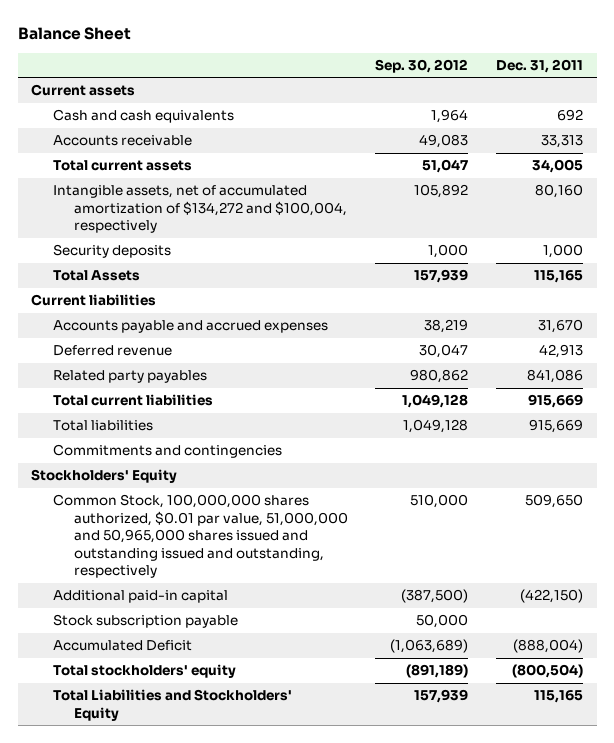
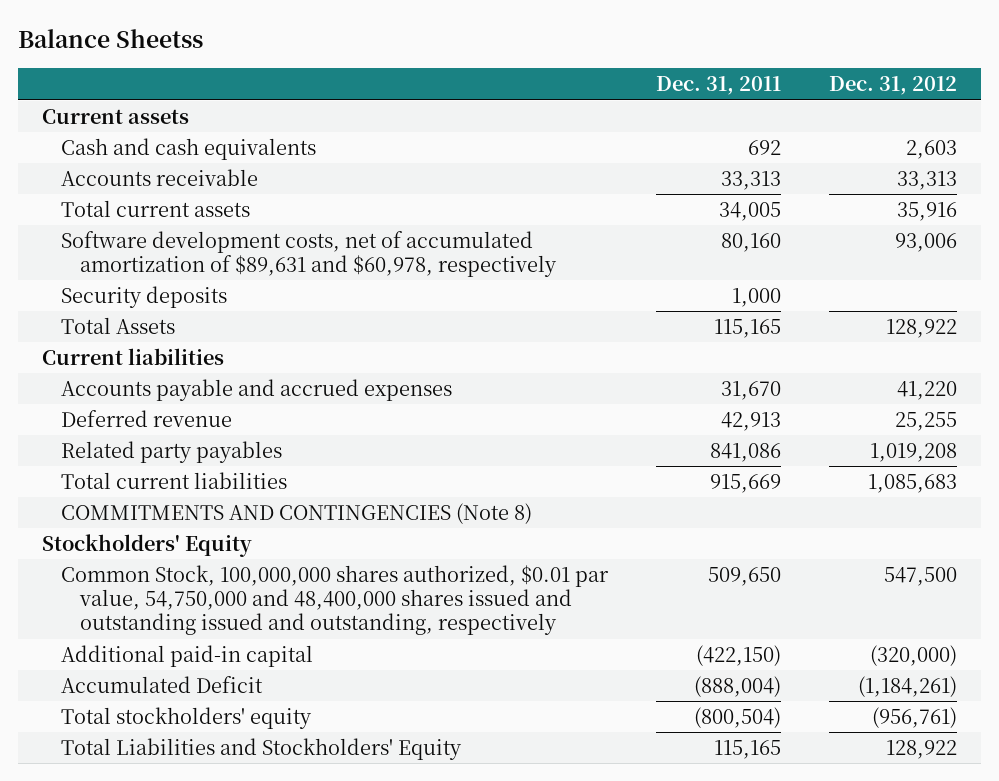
[17,26,131,40] Balance Sheet -> [17,29,203,49] Balance Sheetss
[375,58,469,73] Sep. 30, 2012 -> none
none -> [828,76,957,96] Dec. 31, 2012
[52,185,348,234] Intangible assets, net of accumulated amortization of $134,272 and $100,004, respectively -> [60,230,558,278] Software development costs, net of accumulated amortization of $89,631 and $60,978, respectively
[52,420,153,432] Total liabilities -> none
[52,444,282,459] Commitments and contingencies -> [60,502,532,524] COMMITMENTS AND CONTINGENCIES (Note 8)
[52,494,349,579] Common Stock, 100,000,000 shares authorized, $0.01 par value, 51,000,000 and 50,965,000 shares issued and outstanding issued and outstanding, respectively -> [60,564,609,636] Common Stock, 100,000,000 shares authorized, $0.01 par value, 54,750,000 and 48,400,000 shares issued and outstanding issued and outstanding, respectively
[52,614,238,629] Stock subscription payable -> none

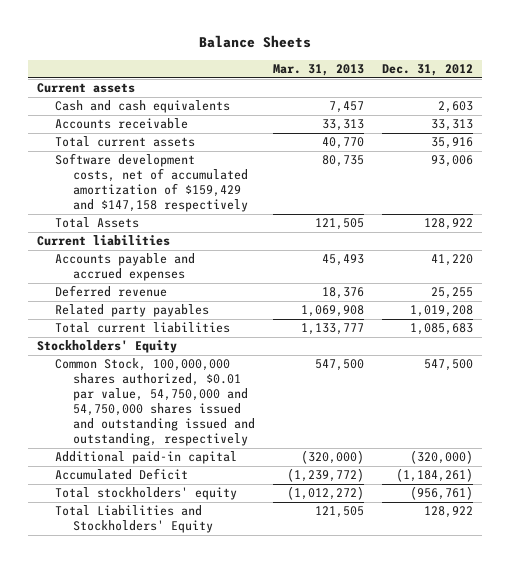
[17,29,203,49] Balance Sheetss -> [199,35,312,49] Balance Sheets
[655,76,781,96] Dec. 31, 2011 -> none
none -> [273,63,365,76] Mar. 31, 2013
[60,285,227,308] Security deposits -> none
[60,230,558,278] Software development costs, net of accumulated amortization of $89,631 and $60,978, respectively -> [54,153,248,213] Software development costs, net of accumulated amortization of $159,429 and $147,158 respectively
[60,502,532,524] COMMITMENTS AND CONTINGENCIES (Note 8) -> none
[60,564,609,636] Common Stock, 100,000,000 shares authorized, $0.01 par value, 54,750,000 and 48,400,000 shares issued and outstanding issued and outstanding, respectively -> [54,358,255,446] Common Stock, 100,000,000 shares authorized, $0.01 par value, 54,750,000 and 54,750,000 shares issued and outstanding issued and outstanding, respectively

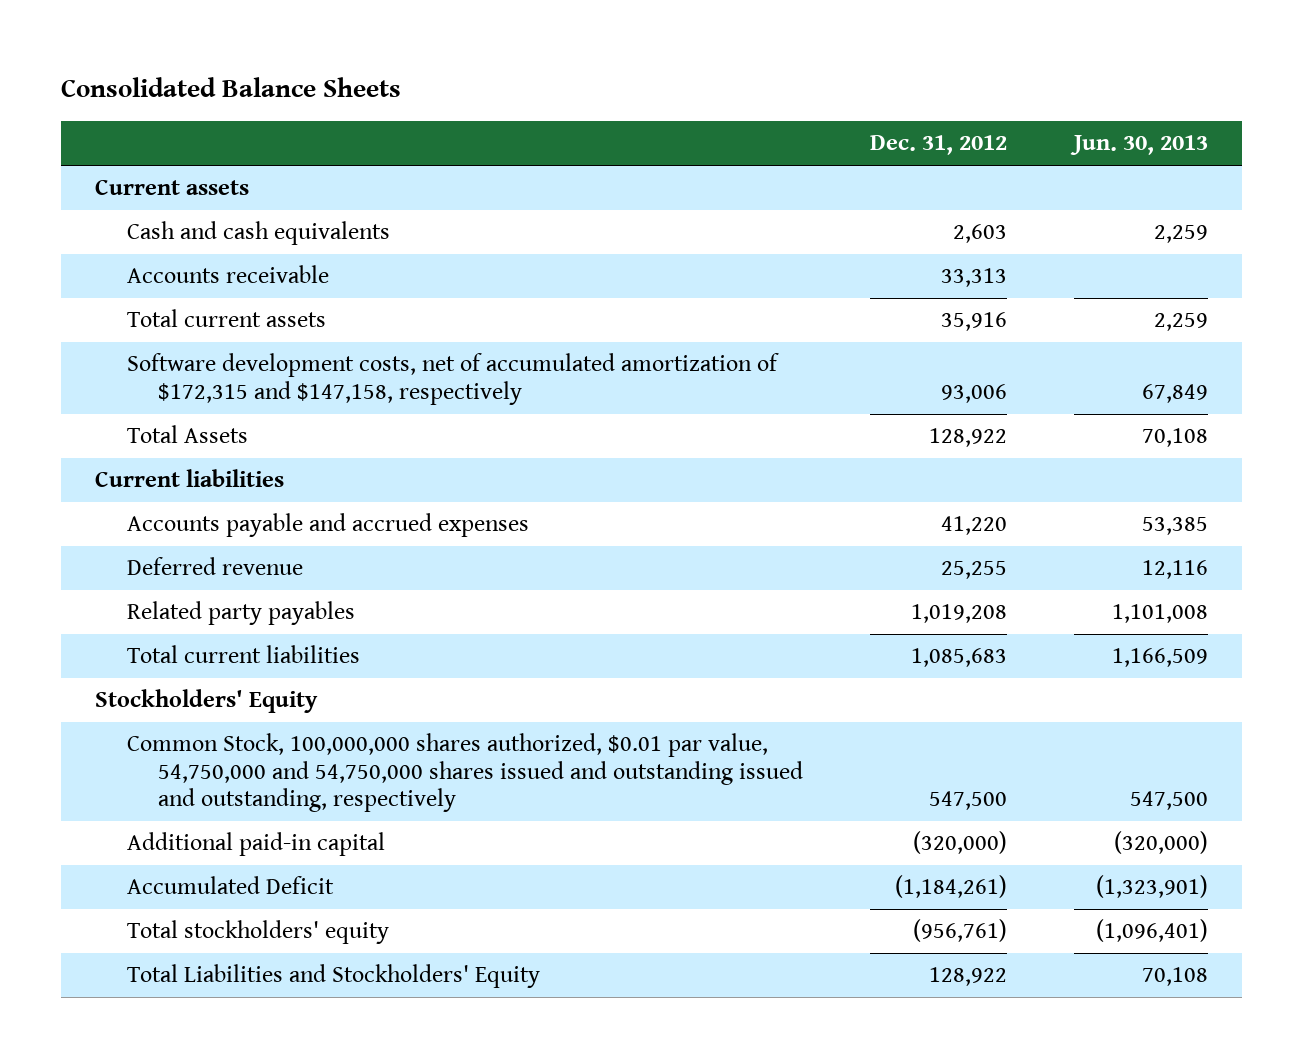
[199,35,312,49] Balance Sheets -> [61,77,402,98] Consolidated Balance Sheets
[273,63,365,76] Mar. 31, 2013 -> none
none -> [1070,135,1209,156] Jun. 30, 2013
[54,153,248,213] Software development costs, net of accumulated amortization of $159,429 and $147,158 respectively -> [126,353,779,405] Software development costs, net of accumulated amortization of $172,315 and $147,158, respectively

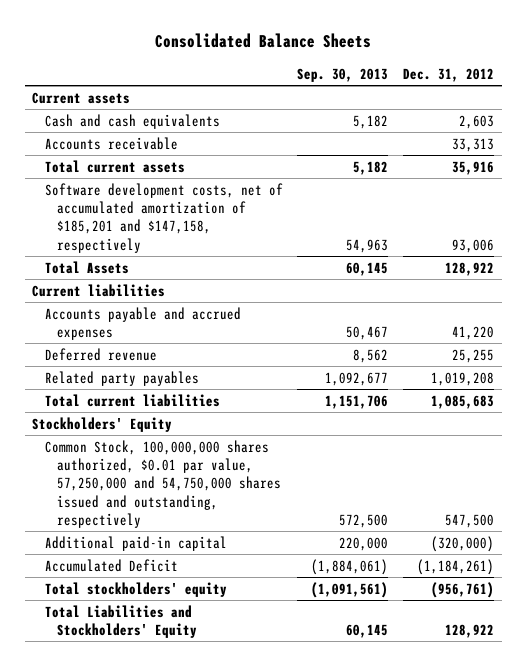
[1070,135,1209,156] Jun. 30, 2013 -> none
none -> [297,67,389,82] Sep. 30, 2013
[126,353,779,405] Software development costs, net of accumulated amortization of $172,315 and $147,158, respectively -> [44,182,283,253] Software development costs, net of accumulated amortization of $185,201 and $147,158, respectively
[126,733,804,812] Common Stock, 100,000,000 shares authorized, $0.01 par value, 54,750,000 and 54,750,000 shares issued and outstanding issued and outstanding, respectively -> [44,439,282,528] Common Stock, 100,000,000 shares authorized, $0.01 par value, 57,250,000 and 54,750,000 shares issued and outstanding, respectively

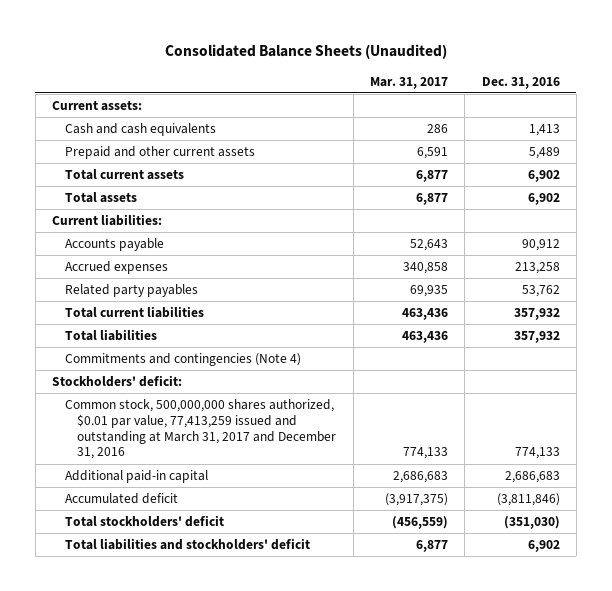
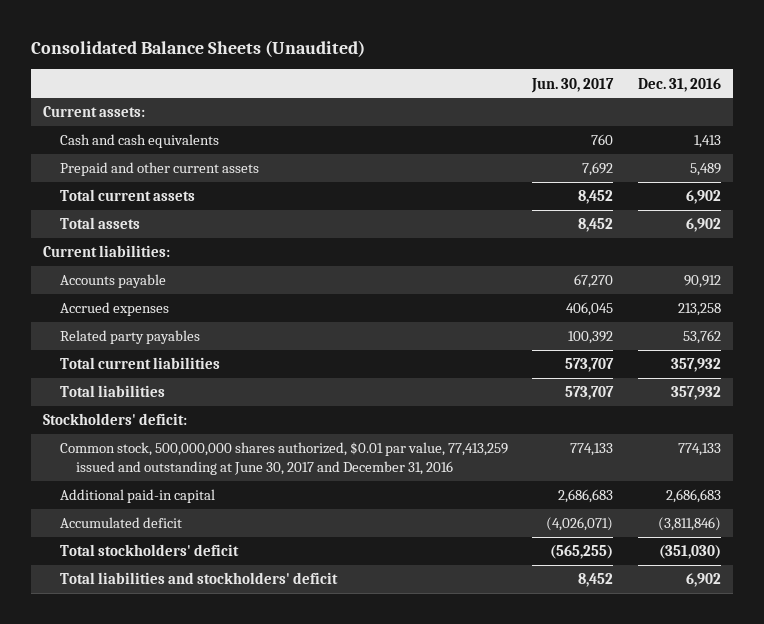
[369,76,448,89] Mar. 31, 2017 -> none
none -> [531,77,615,93] Jun. 30, 2017
[64,353,301,367] Commitments and contingencies (Note 4) -> none
[64,399,337,460] Common stock, 500,000,000 shares authorized, $0.01 par value, 77,413,259 issued and outstanding at March 31, 2017 and December 31, 2016 -> [59,442,508,476] Common stock, 500,000,000 shares authorized, $0.01 par value, 77,413,259 issued and outstanding at June 30, 2017 and December 31, 2016

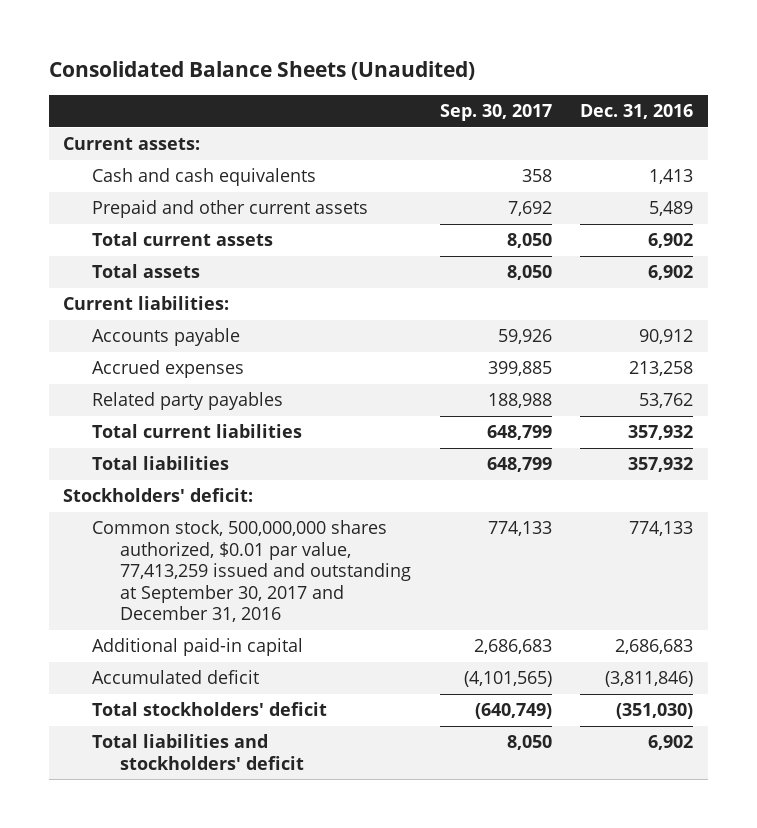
[531,77,615,93] Jun. 30, 2017 -> none
none -> [439,104,552,122] Sep. 30, 2017
[59,442,508,476] Common stock, 500,000,000 shares authorized, $0.01 par value, 77,413,259 issued and outstanding at June 30, 2017 and December 31, 2016 -> [91,520,411,623] Common stock, 500,000,000 shares authorized, $0.01 par value, 77,413,259 issued and outstanding at September 30, 2017 and December 31, 2016

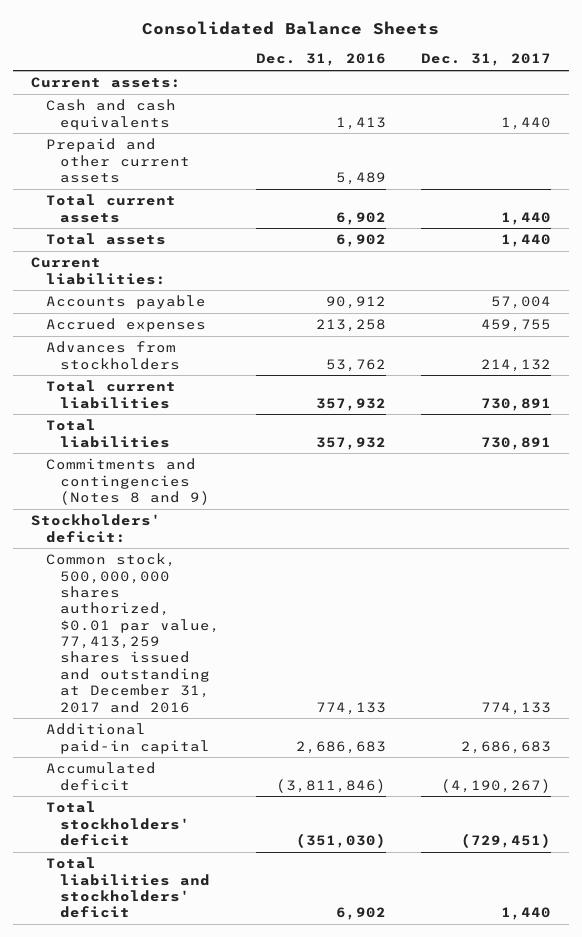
[49,61,476,81] Consolidated Balance Sheets (Unaudited) -> [142,21,440,36] Consolidated Balance Sheets
[439,104,552,122] Sep. 30, 2017 -> none
none -> [420,53,551,67] Dec. 31, 2017
[91,392,283,411] Related party payables -> [45,341,181,370] Advances from stockholders
none -> [45,458,211,505] Commitments and contingencies (Notes 8 and 9)
[91,520,411,623] Common stock, 500,000,000 shares authorized, $0.01 par value, 77,413,259 issued and outstanding at September 30, 2017 and December 31, 2016 -> [45,553,221,713] Common stock, 500,000,000 shares authorized, $0.01 par value, 77,413,259 shares issued and outstanding at December 31, 2017 and 2016

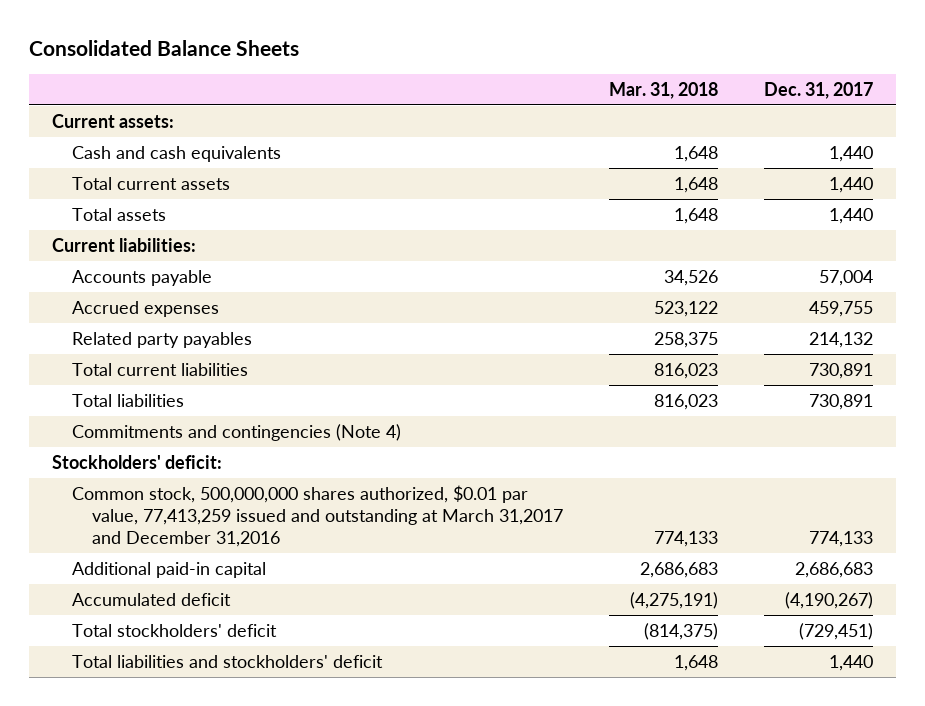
[255,53,386,67] Dec. 31, 2016 -> none
none -> [609,81,719,99] Mar. 31, 2018
[45,138,191,183] Prepaid and other current assets -> none
[45,341,181,370] Advances from stockholders -> [71,331,252,348] Related party payables
[45,458,211,505] Commitments and contingencies (Notes 8 and 9) -> [71,423,401,441] Commitments and contingencies (Note 4)
[45,553,221,713] Common stock, 500,000,000 shares authorized, $0.01 par value, 77,413,259 shares issued and outstanding at December 31, 2017 and 2016 -> [71,484,563,547] Common stock, 500,000,000 shares authorized, $0.01 par value, 77,413,259 issued and outstanding at March 31,2017 and December 31,2016

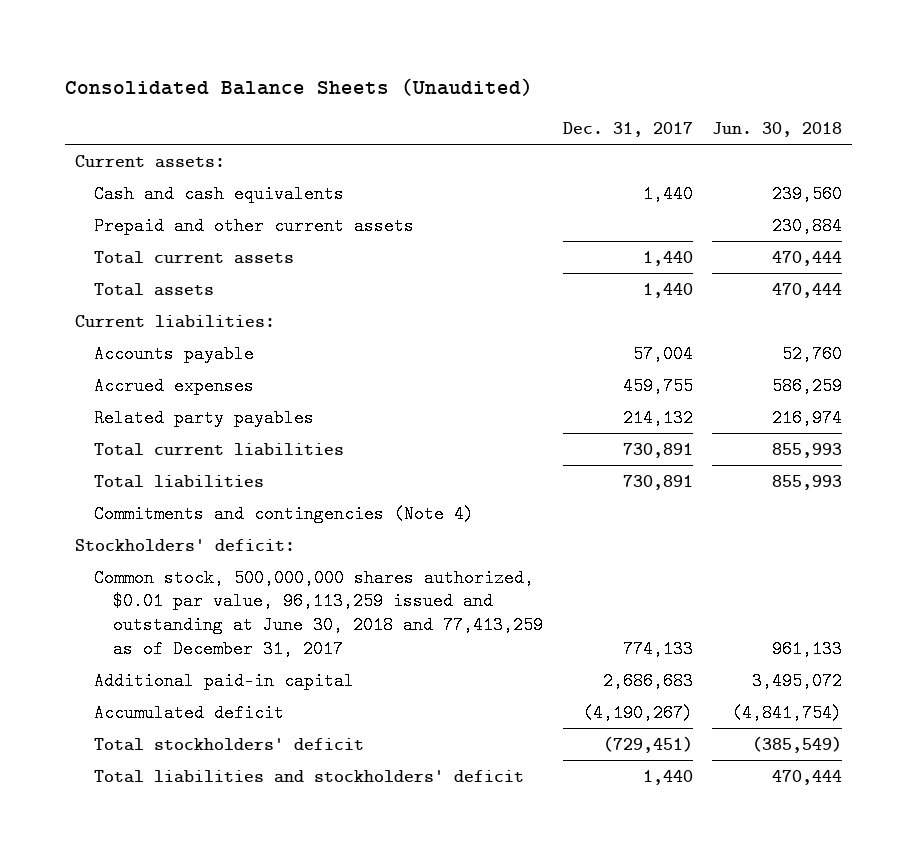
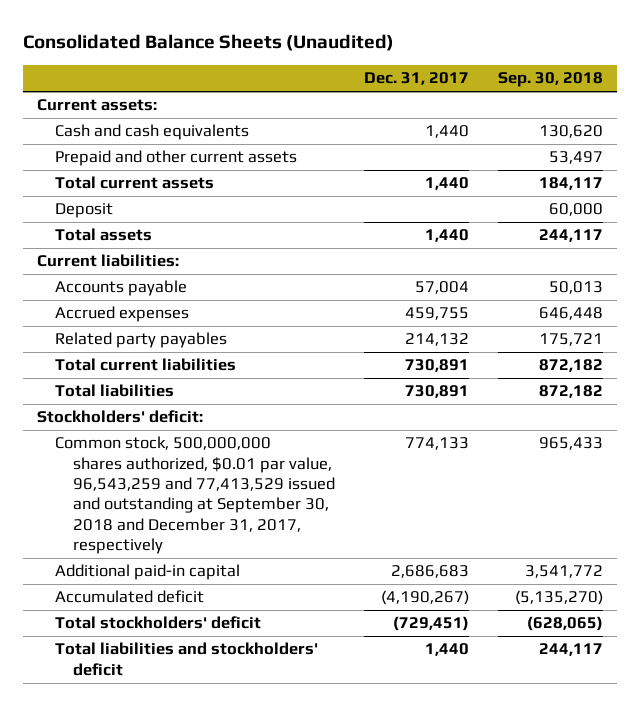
[712,122,843,138] Jun. 30, 2018 -> none
none -> [497,72,603,88] Sep. 30, 2018
none -> [55,203,114,219] Deposit
[93,504,474,523] Commitments and contingencies (Note 4) -> none
[93,568,543,659] Common stock, 500,000,000 shares authorized, $0.01 par value, 96,113,259 issued and outstanding at June 30, 2018 and 77,413,259 as of December 31, 2017 -> [55,436,336,555] Common stock, 500,000,000 shares authorized, $0.01 par value, 96,543,259 and 77,413,529 issued and outstanding at September 30, 2018 and December 31, 2017, respectively

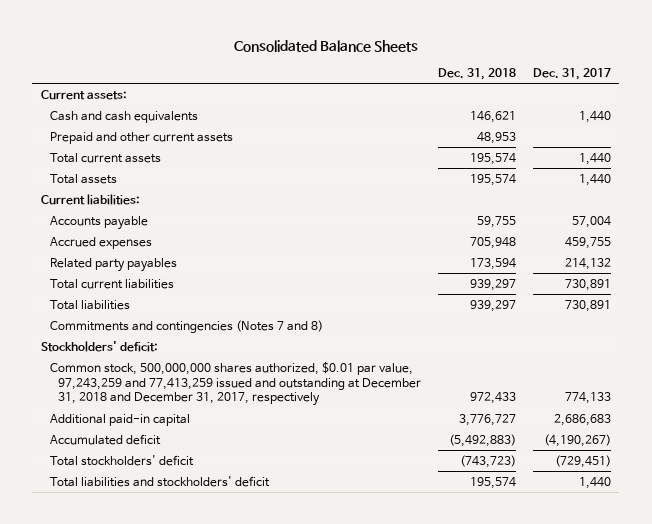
[22,34,394,52] Consolidated Balance Sheets (Unaudited) -> [233,39,418,52] Consolidated Balance Sheets
[497,72,603,88] Sep. 30, 2018 -> none
none -> [438,67,517,80] Dec. 31, 2018
[55,203,114,219] Deposit -> none
none -> [49,319,323,333] Commitments and contingencies (Notes 7 and 8)
[55,436,336,555] Common stock, 500,000,000 shares authorized, $0.01 par value, 96,543,259 and 77,413,529 issued and outstanding at September 30, 2018 and December 31, 2017, respectively -> [49,361,422,407] Common stock, 500,000,000 shares authorized, $0.01 par value, 97,243,259 and 77,413,259 issued and outstanding at December 31, 2018 and December 31, 2017, respectively

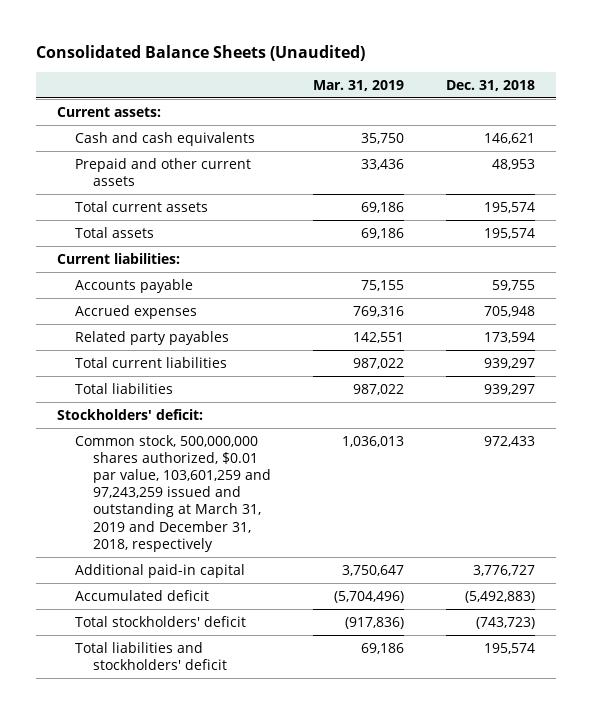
[233,39,418,52] Consolidated Balance Sheets -> [36,44,366,61] Consolidated Balance Sheets (Unaudited)
[532,67,611,80] Dec. 31, 2017 -> none
none -> [313,79,405,91] Mar. 31, 2019
[49,319,323,333] Commitments and contingencies (Notes 7 and 8) -> none
[49,361,422,407] Common stock, 500,000,000 shares authorized, $0.01 par value, 97,243,259 and 77,413,259 issued and outstanding at December 31, 2018 and December 31, 2017, respectively -> [75,434,272,552] Common stock, 500,000,000 shares authorized, $0.01 par value, 103,601,259 and 97,243,259 issued and outstanding at March 31, 2019 and December 31, 2018, respectively

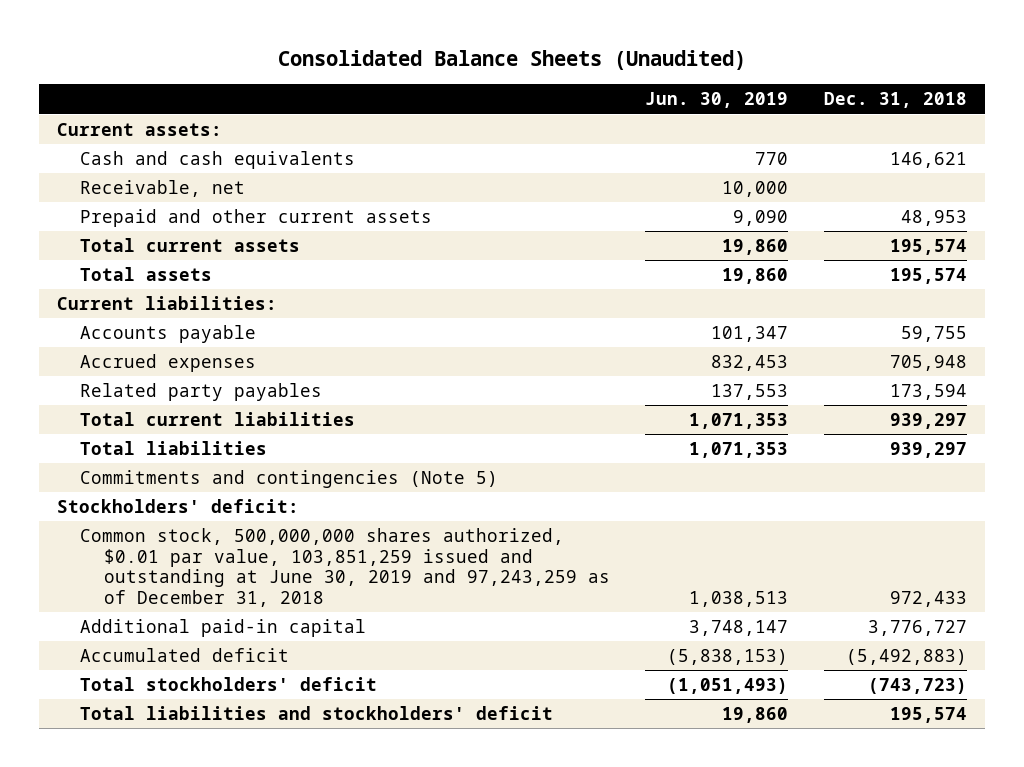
[313,79,405,91] Mar. 31, 2019 -> none
none -> [645,92,789,109] Jun. 30, 2019
none -> [80,180,246,198] Receivable, net
none -> [80,470,499,489] Commitments and contingencies (Note 5)
[75,434,272,552] Common stock, 500,000,000 shares authorized, $0.01 par value, 103,601,259 and 97,243,259 issued and outstanding at March 31, 2019 and December 31, 2018, respectively -> [80,528,610,607] Common stock, 500,000,000 shares authorized, $0.01 par value, 103,851,259 issued and outstanding at June 30, 2019 and 97,243,259 as of December 31, 2018

